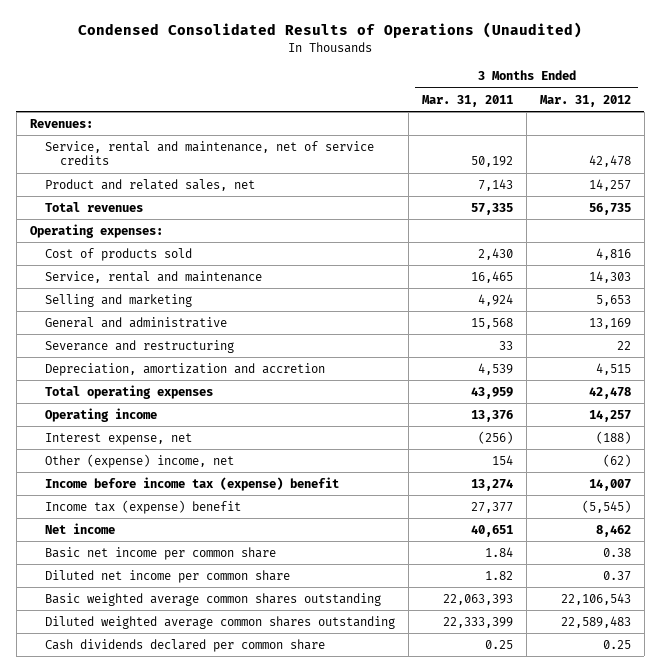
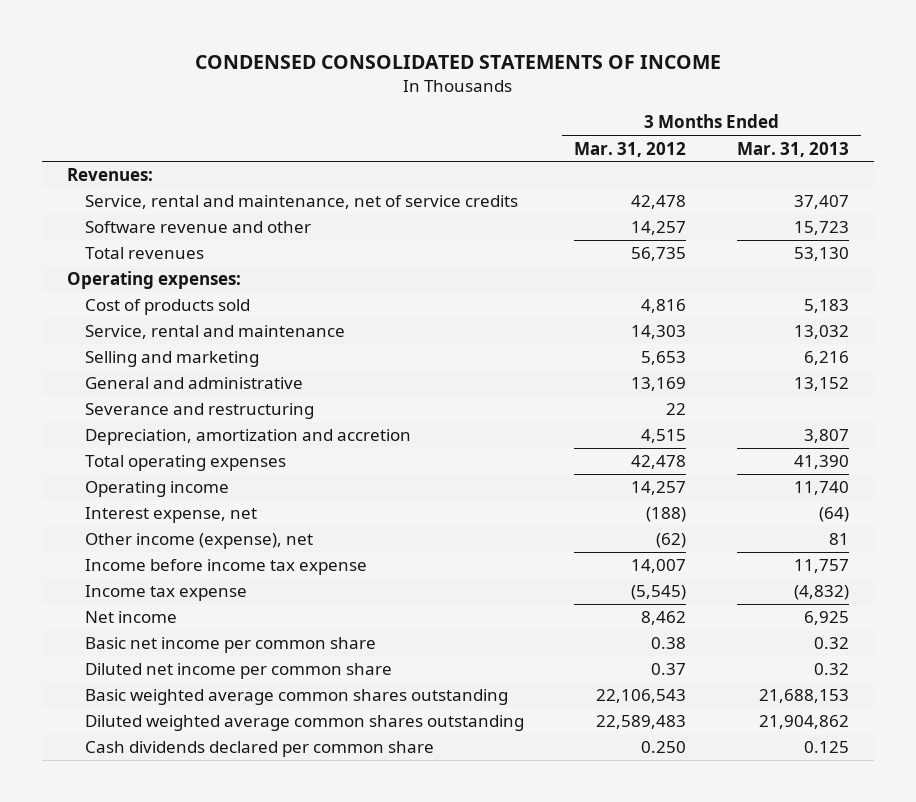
[78,22,583,39] Condensed Consolidated Results of Operations (Unaudited) -> [194,54,721,69] CONDENSED CONSOLIDATED STATEMENTS OF INCOME
[422,94,514,107] Mar. 31, 2011 -> none
none -> [736,141,849,157] Mar. 31, 2013
[45,178,256,191] Product and related sales, net -> [85,221,312,234] Software revenue and other
[45,453,235,468] Other (expense) income, net -> [85,533,314,550] Other income (expense), net
[45,476,340,491] Income before income tax (expense) benefit -> [85,559,368,576] Income before income tax expense
[45,499,242,514] Income tax (expense) benefit -> [85,585,248,602] Income tax expense
[602,639,631,649] 0.25 -> [641,741,687,754] 0.250

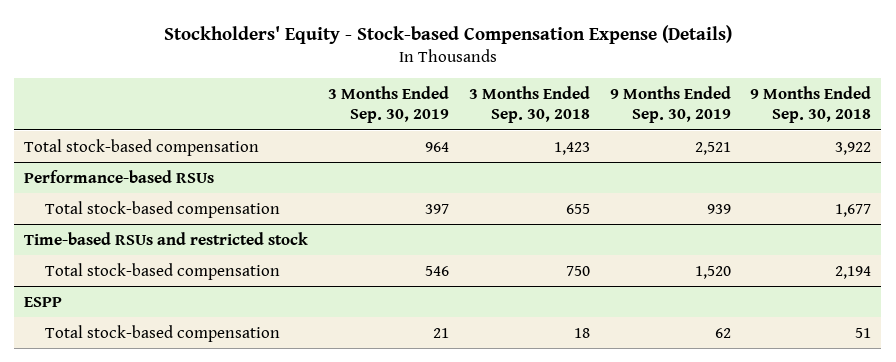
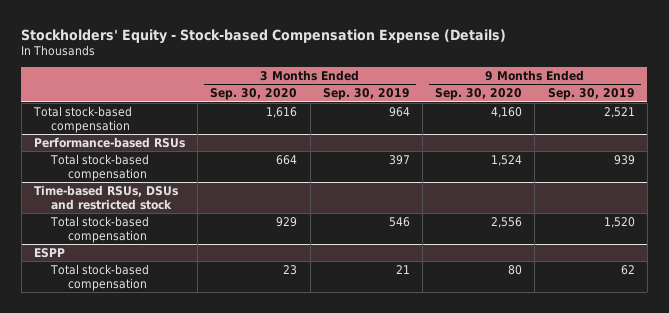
[468,86,590,124] 3 Months Ended Sep. 30, 2018 -> none
[750,86,872,124] 9 Months Ended Sep. 30, 2018 -> none
none -> [210,88,298,101] Sep. 30, 2020
none -> [435,88,523,101] Sep. 30, 2020
[24,231,309,245] Time-based RSUs and restricted stock -> [34,184,179,210] Time-based RSUs, DSUs and restricted stock

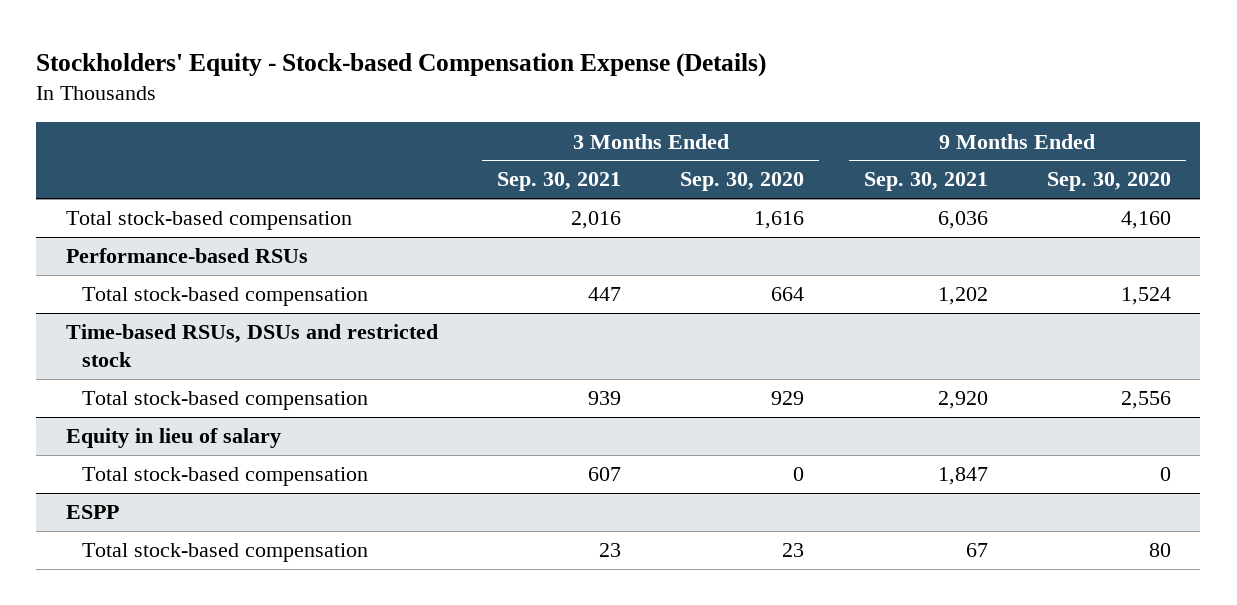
[322,88,410,101] Sep. 30, 2019 -> none
[547,88,635,101] Sep. 30, 2019 -> none
none -> [497,172,622,192] Sep. 30, 2021
none -> [863,172,988,192] Sep. 30, 2021
none -> [65,428,281,449] Equity in lieu of salary
none -> [82,467,369,487] Total stock-based compensation

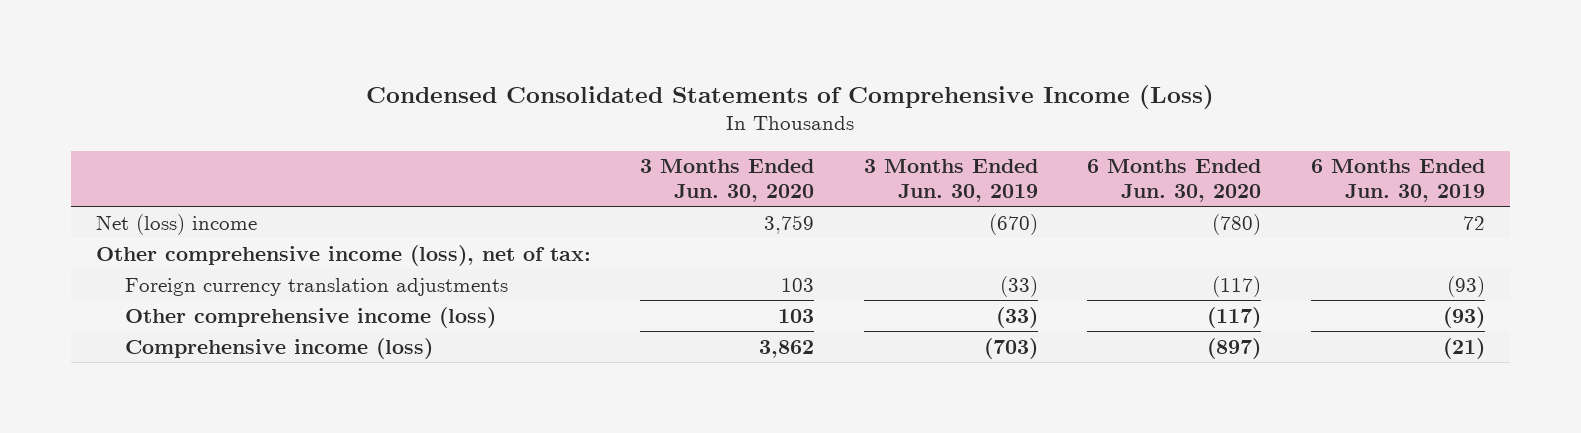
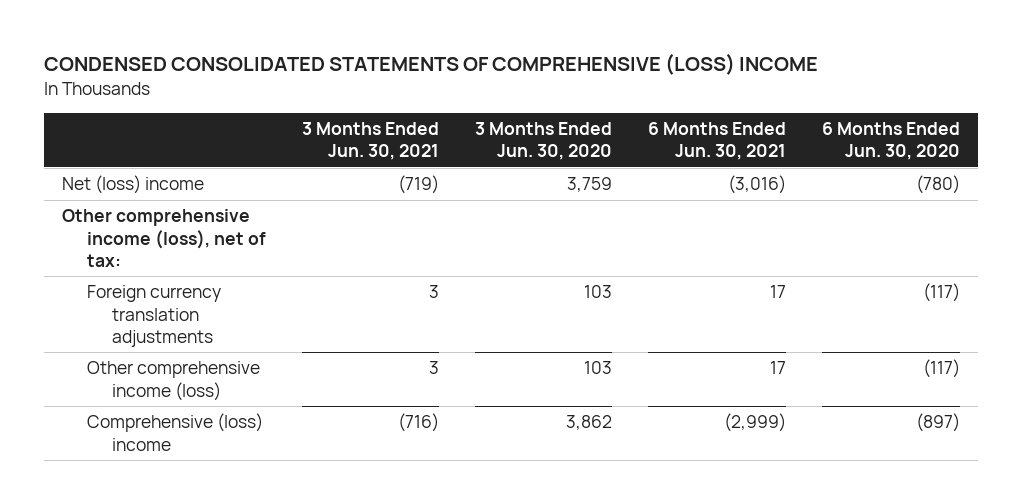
[366,84,1215,109] Condensed Consolidated Statements of Comprehensive Income (Loss) -> [44,53,819,76] CONDENSED CONSOLIDATED STATEMENTS OF COMPREHENSIVE (LOSS) INCOME
[863,159,1038,202] 3 Months Ended Jun. 30, 2019 -> none
[1310,159,1485,202] 6 Months Ended Jun. 30, 2019 -> none
none -> [301,121,439,161] 3 Months Ended Jun. 30, 2021
none -> [647,121,786,161] 6 Months Ended Jun. 30, 2021
[125,337,434,359] Comprehensive income (loss) -> [86,413,263,451] Comprehensive (loss) income

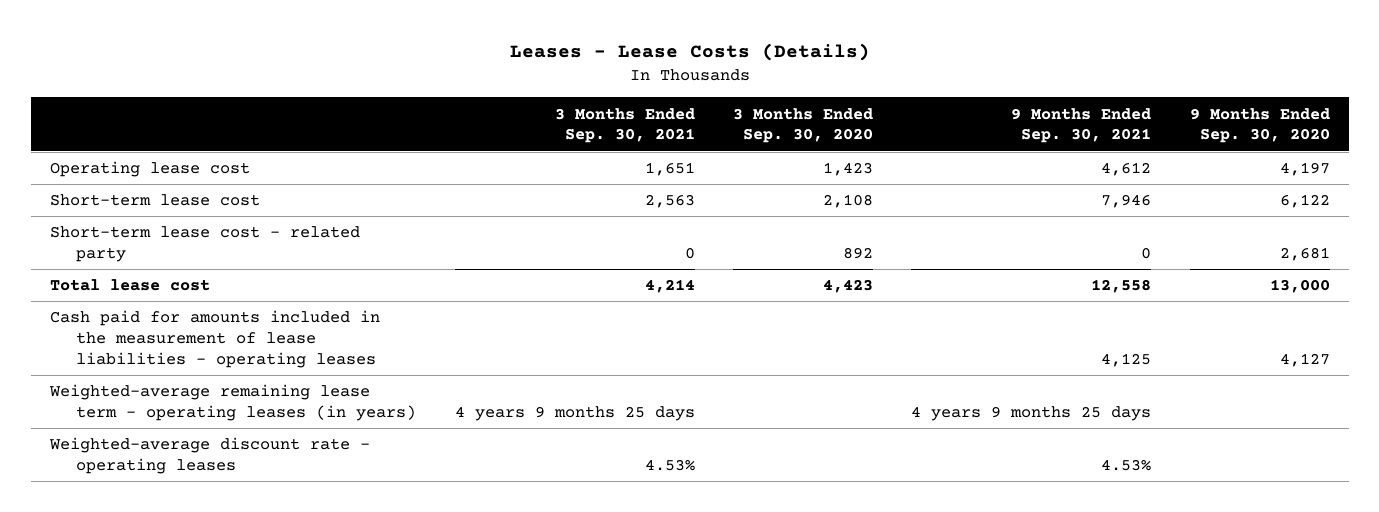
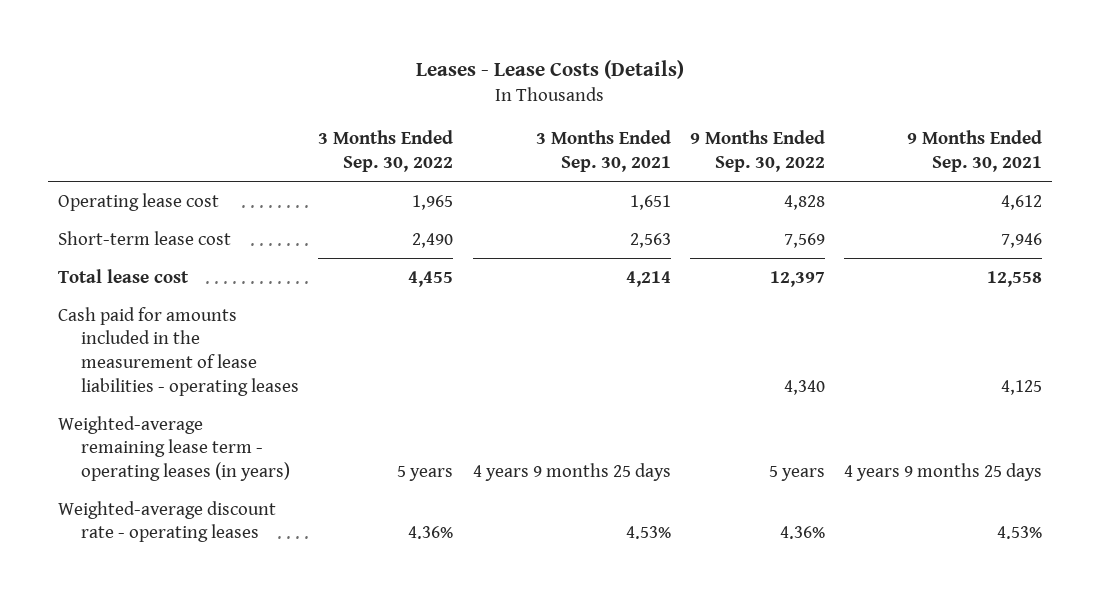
[733,107,874,144] 3 Months Ended Sep. 30, 2020 -> none
[1189,107,1330,144] 9 Months Ended Sep. 30, 2020 -> none
none -> [318,130,454,173] 3 Months Ended Sep. 30, 2022
none -> [690,130,826,173] 9 Months Ended Sep. 30, 2022
[49,226,360,262] Short-term lease cost - related party -> none

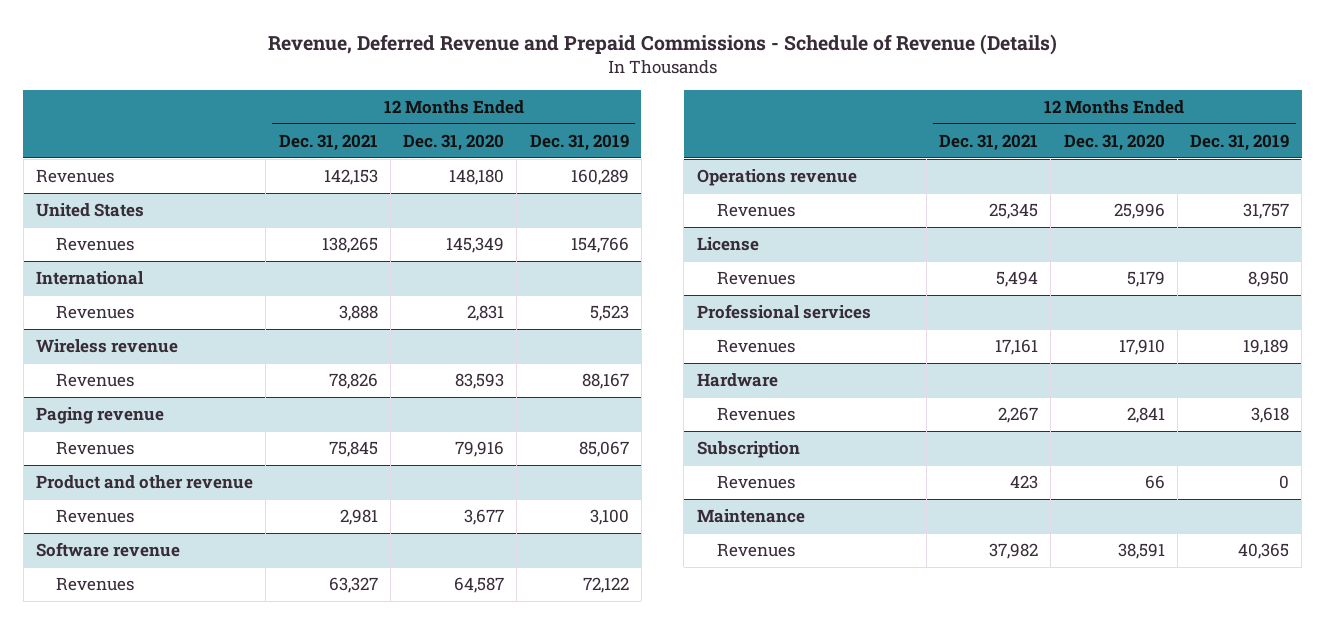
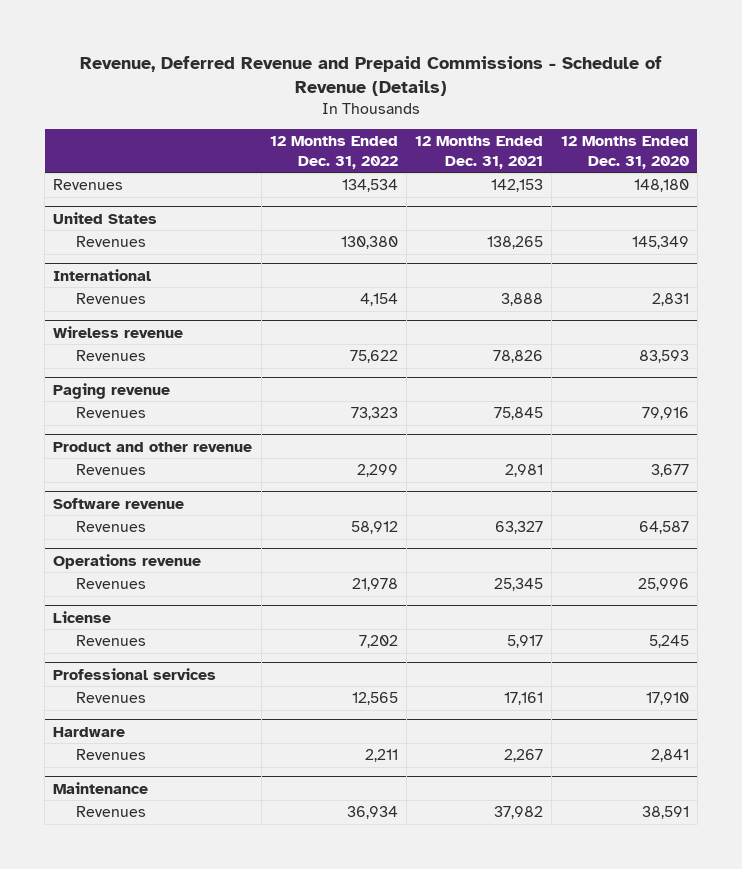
[529,133,629,151] Dec. 31, 2019 -> none
none -> [269,136,398,169] 12 Months Ended Dec. 31, 2022
[996,271,1039,288] 5,494 -> [507,635,544,649] 5,917
[1126,271,1165,288] 5,179 -> [648,635,689,649] 5,245
[696,441,800,459] Subscription -> none
[716,475,795,490] Revenues -> none

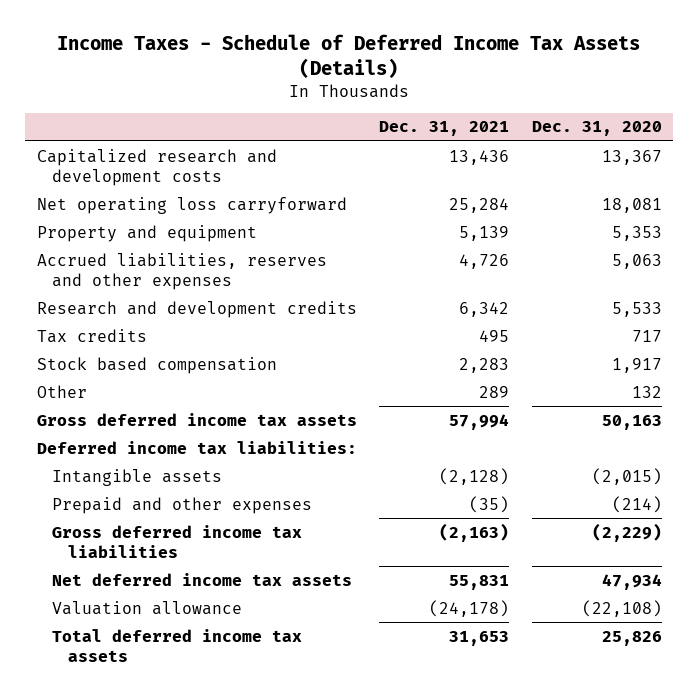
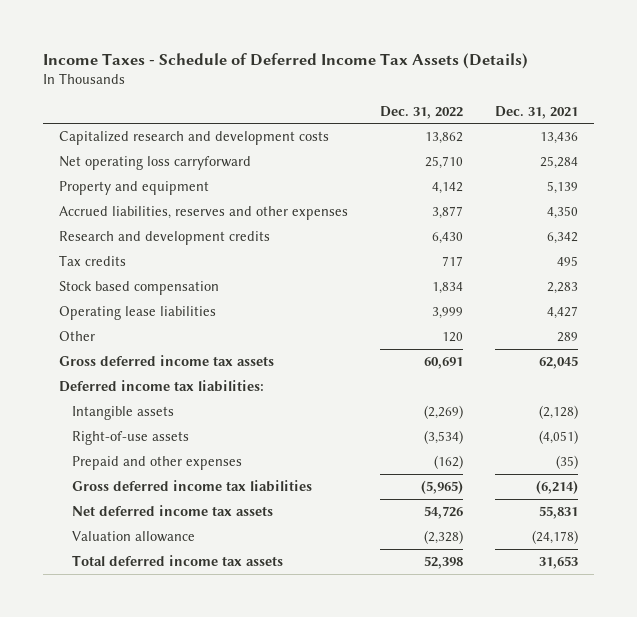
[532,121,663,137] Dec. 31, 2020 -> none
none -> [379,105,463,119] Dec. 31, 2022
[459,253,510,269] 4,726 -> [547,205,579,219] 4,350
none -> [58,305,216,320] Operating lease liabilities
[449,413,510,430] 57,994 -> [539,355,579,369] 62,045
none -> [71,430,189,445] Right-of-use assets
[439,522,510,542] (2,163) -> [536,479,579,494] (6,214)

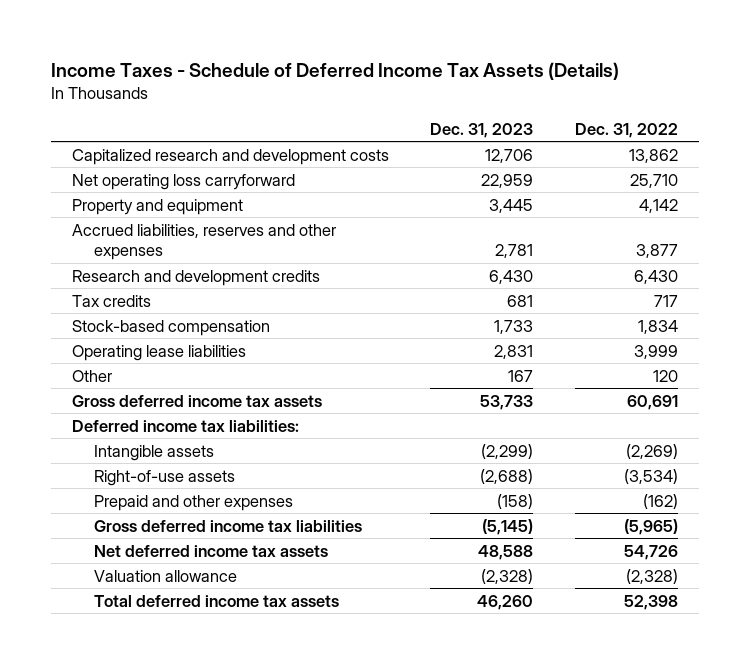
[495,105,579,119] Dec. 31, 2021 -> none
none -> [430,122,534,138] Dec. 31, 2023
[58,280,219,295] Stock based compensation -> [71,319,270,336] Stock-based compensation

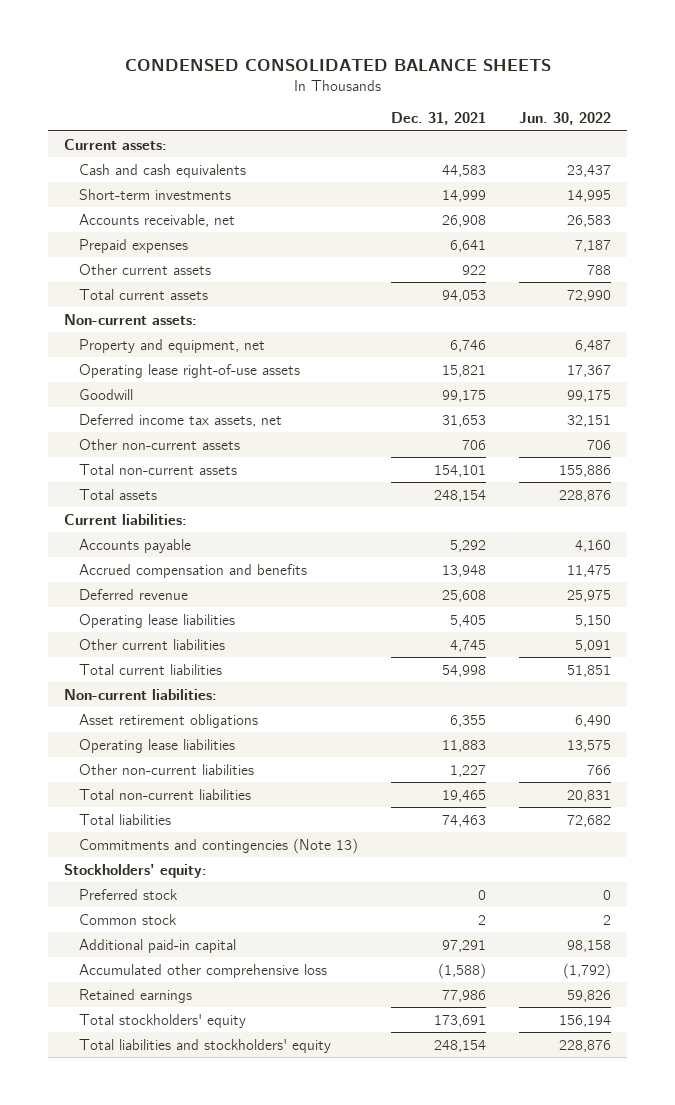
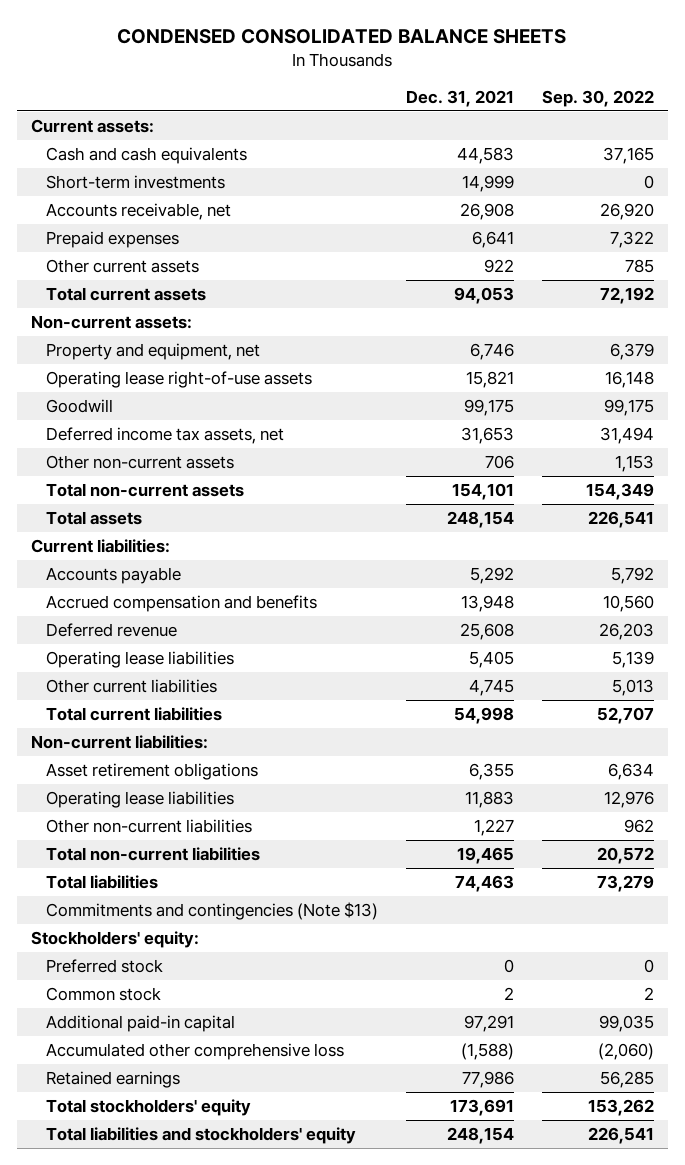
[518,112,611,126] Jun. 30, 2022 -> none
none -> [541,90,654,108] Sep. 30, 2022
[79,837,359,854] Commitments and contingencies (Note 13) -> [46,901,379,920] Commitments and contingencies (Note $13)

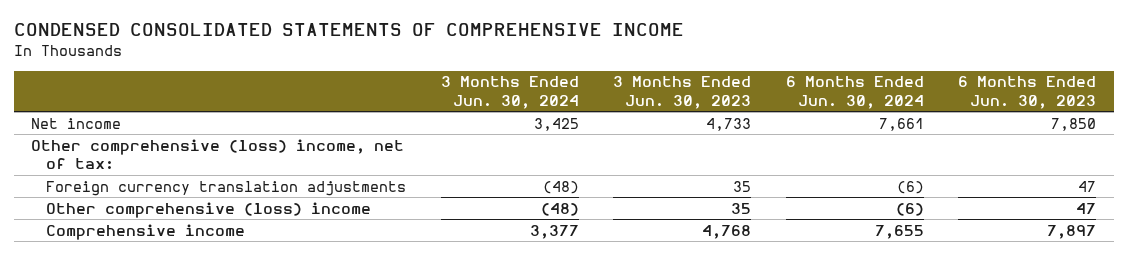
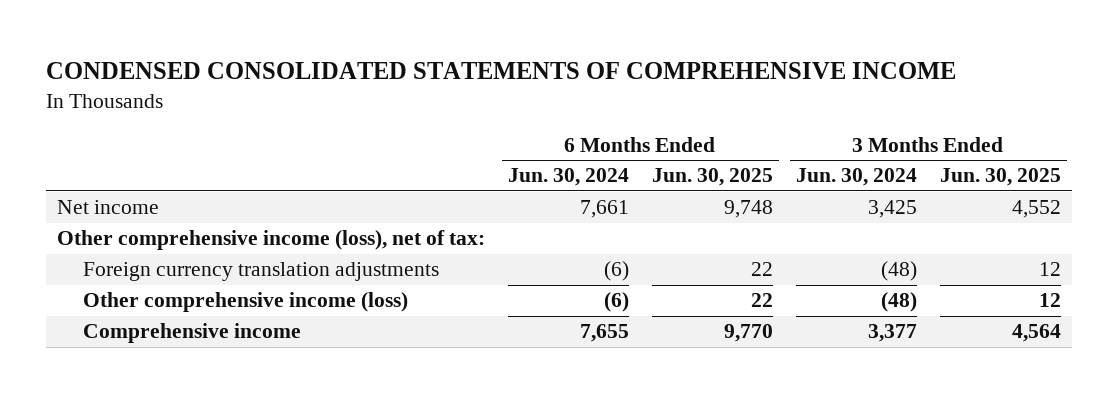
[613,76,752,109] 3 Months Ended Jun. 30, 2023 -> none
[958,76,1097,109] 6 Months Ended Jun. 30, 2023 -> none
none -> [651,168,773,187] Jun. 30, 2025
none -> [939,168,1061,187] Jun. 30, 2025
[31,138,405,171] Other comprehensive (loss) income, net of tax: -> [57,230,486,251] Other comprehensive income (loss), net of tax:
[46,201,372,218] Other comprehensive (loss) income -> [83,292,409,313] Other comprehensive income (loss)

